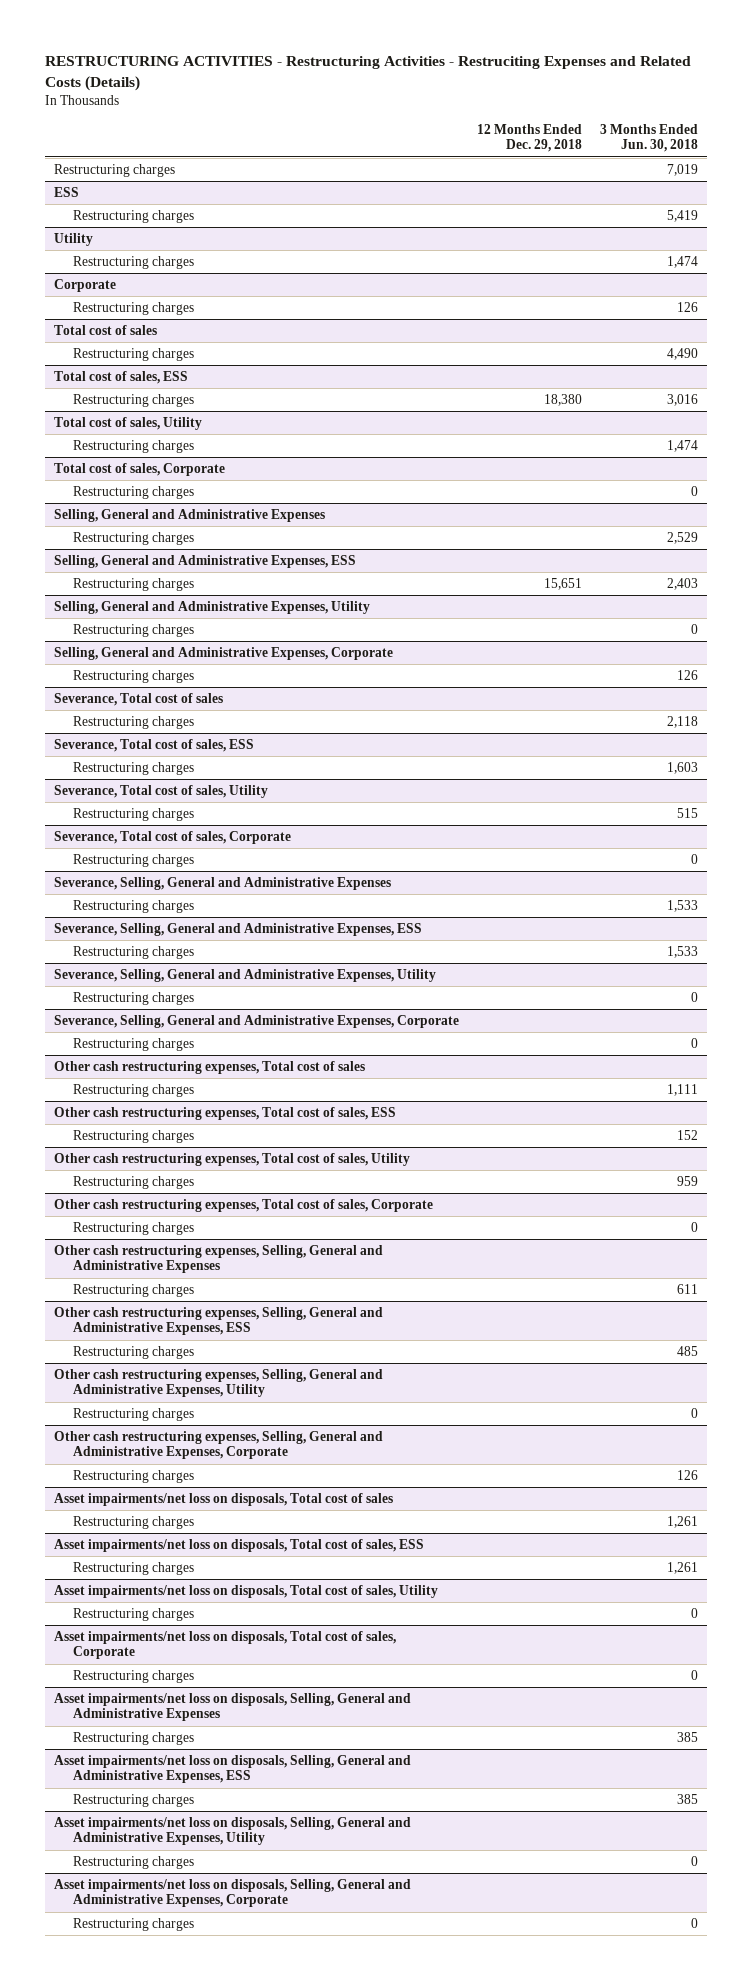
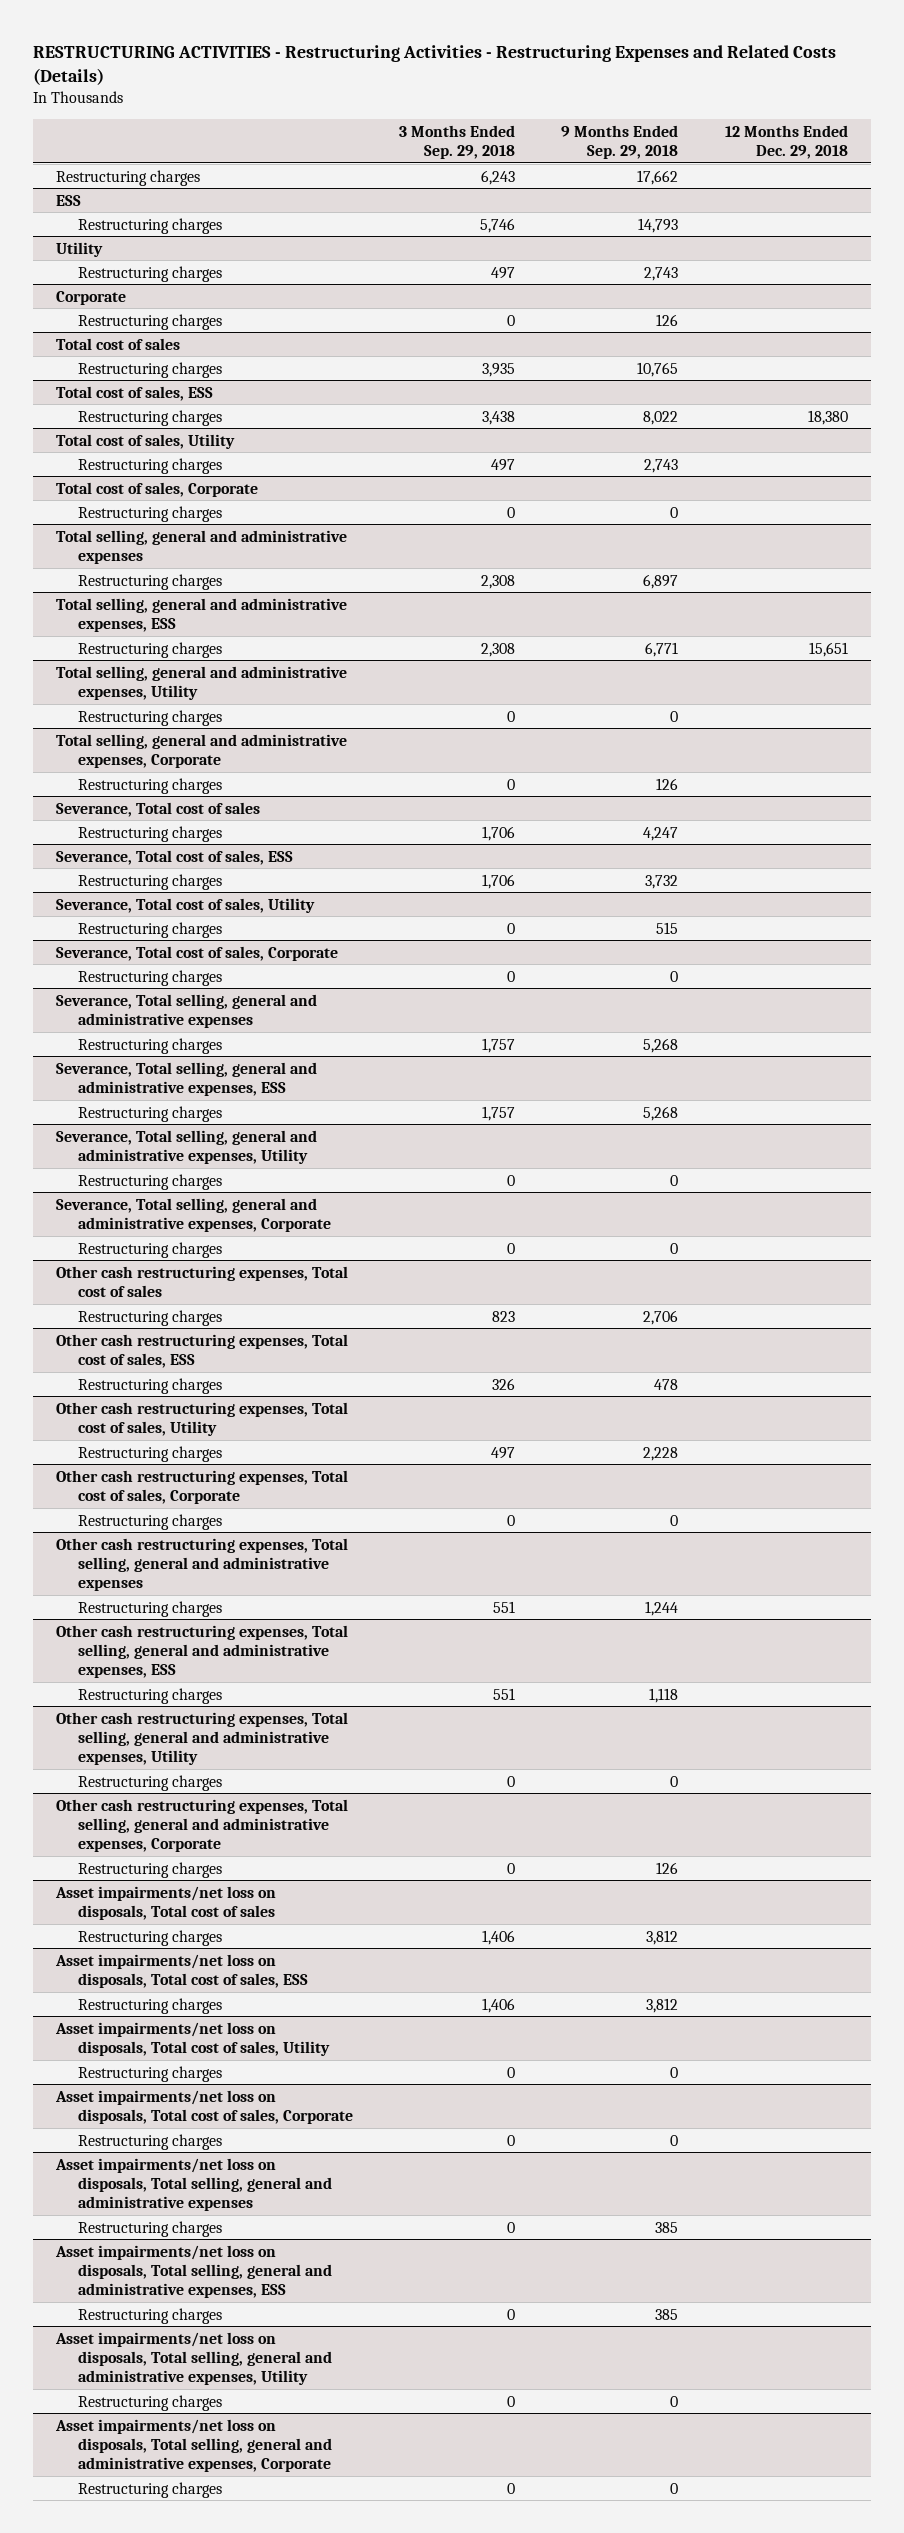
[45,55,692,91] RESTRUCTURING ACTIVITIES - Restructuring Activities - Restruciting Expenses and Related Costs (Details) -> [33,44,837,86] RESTRUCTURING ACTIVITIES - Restructuring Activities - Restructuring Expenses and Related Costs (Details)
[600,123,699,153] 3 Months Ended Jun. 30, 2018 -> none
none -> [399,124,516,160] 3 Months Ended Sep. 29, 2018
none -> [561,124,679,160] 9 Months Ended Sep. 29, 2018
[54,508,326,522] Selling, General and Administrative Expenses -> [56,529,348,564] Total selling, general and administrative expenses
[54,554,357,568] Selling, General and Administrative Expenses, ESS -> [56,597,348,632] Total selling, general and administrative expenses, ESS
[54,600,371,614] Selling, General and Administrative Expenses, Utility -> [56,665,348,700] Total selling, general and administrative expenses, Utility
[54,646,394,660] Selling, General and Administrative Expenses, Corporate -> [56,733,348,768] Total selling, general and administrative expenses, Corporate
[54,876,392,890] Severance, Selling, General and Administrative Expenses -> [56,993,318,1028] Severance, Total selling, general and administrative expenses
[54,922,423,936] Severance, Selling, General and Administrative Expenses, ESS -> [56,1061,318,1096] Severance, Total selling, general and administrative expenses, ESS
[54,968,437,982] Severance, Selling, General and Administrative Expenses, Utility -> [56,1129,318,1164] Severance, Total selling, general and administrative expenses, Utility
[54,1014,460,1028] Severance, Selling, General and Administrative Expenses, Corporate -> [56,1197,331,1232] Severance, Total selling, general and administrative expenses, Corporate
[54,1244,384,1274] Other cash restructuring expenses, Selling, General and Administrative Expenses -> [56,1537,349,1592] Other cash restructuring expenses, Total selling, general and administrative expenses
[54,1306,384,1336] Other cash restructuring expenses, Selling, General and Administrative Expenses, ESS -> [56,1624,349,1679] Other cash restructuring expenses, Total selling, general and administrative expenses, ESS
[54,1368,384,1398] Other cash restructuring expenses, Selling, General and Administrative Expenses, Utility -> [56,1711,349,1766] Other cash restructuring expenses, Total selling, general and administrative expenses, Utility
[54,1430,384,1460] Other cash restructuring expenses, Selling, General and Administrative Expenses, Corporate -> [56,1798,349,1853] Other cash restructuring expenses, Total selling, general and administrative expenses, Corporate
[54,1692,412,1722] Asset impairments/net loss on disposals, Selling, General and Administrative Expenses -> [55,2157,332,2212] Asset impairments/net loss on disposals, Total selling, general and administrative expenses
[54,1754,412,1784] Asset impairments/net loss on disposals, Selling, General and Administrative Expenses, ESS -> [55,2244,332,2299] Asset impairments/net loss on disposals, Total selling, general and administrative expenses, ESS
[54,1816,412,1846] Asset impairments/net loss on disposals, Selling, General and Administrative Expenses, Utility -> [55,2331,332,2386] Asset impairments/net loss on disposals, Total selling, general and administrative expenses, Utility
[54,1878,412,1908] Asset impairments/net loss on disposals, Selling, General and Administrative Expenses, Corporate -> [55,2418,332,2473] Asset impairments/net loss on disposals, Total selling, general and administrative expenses, Corporate

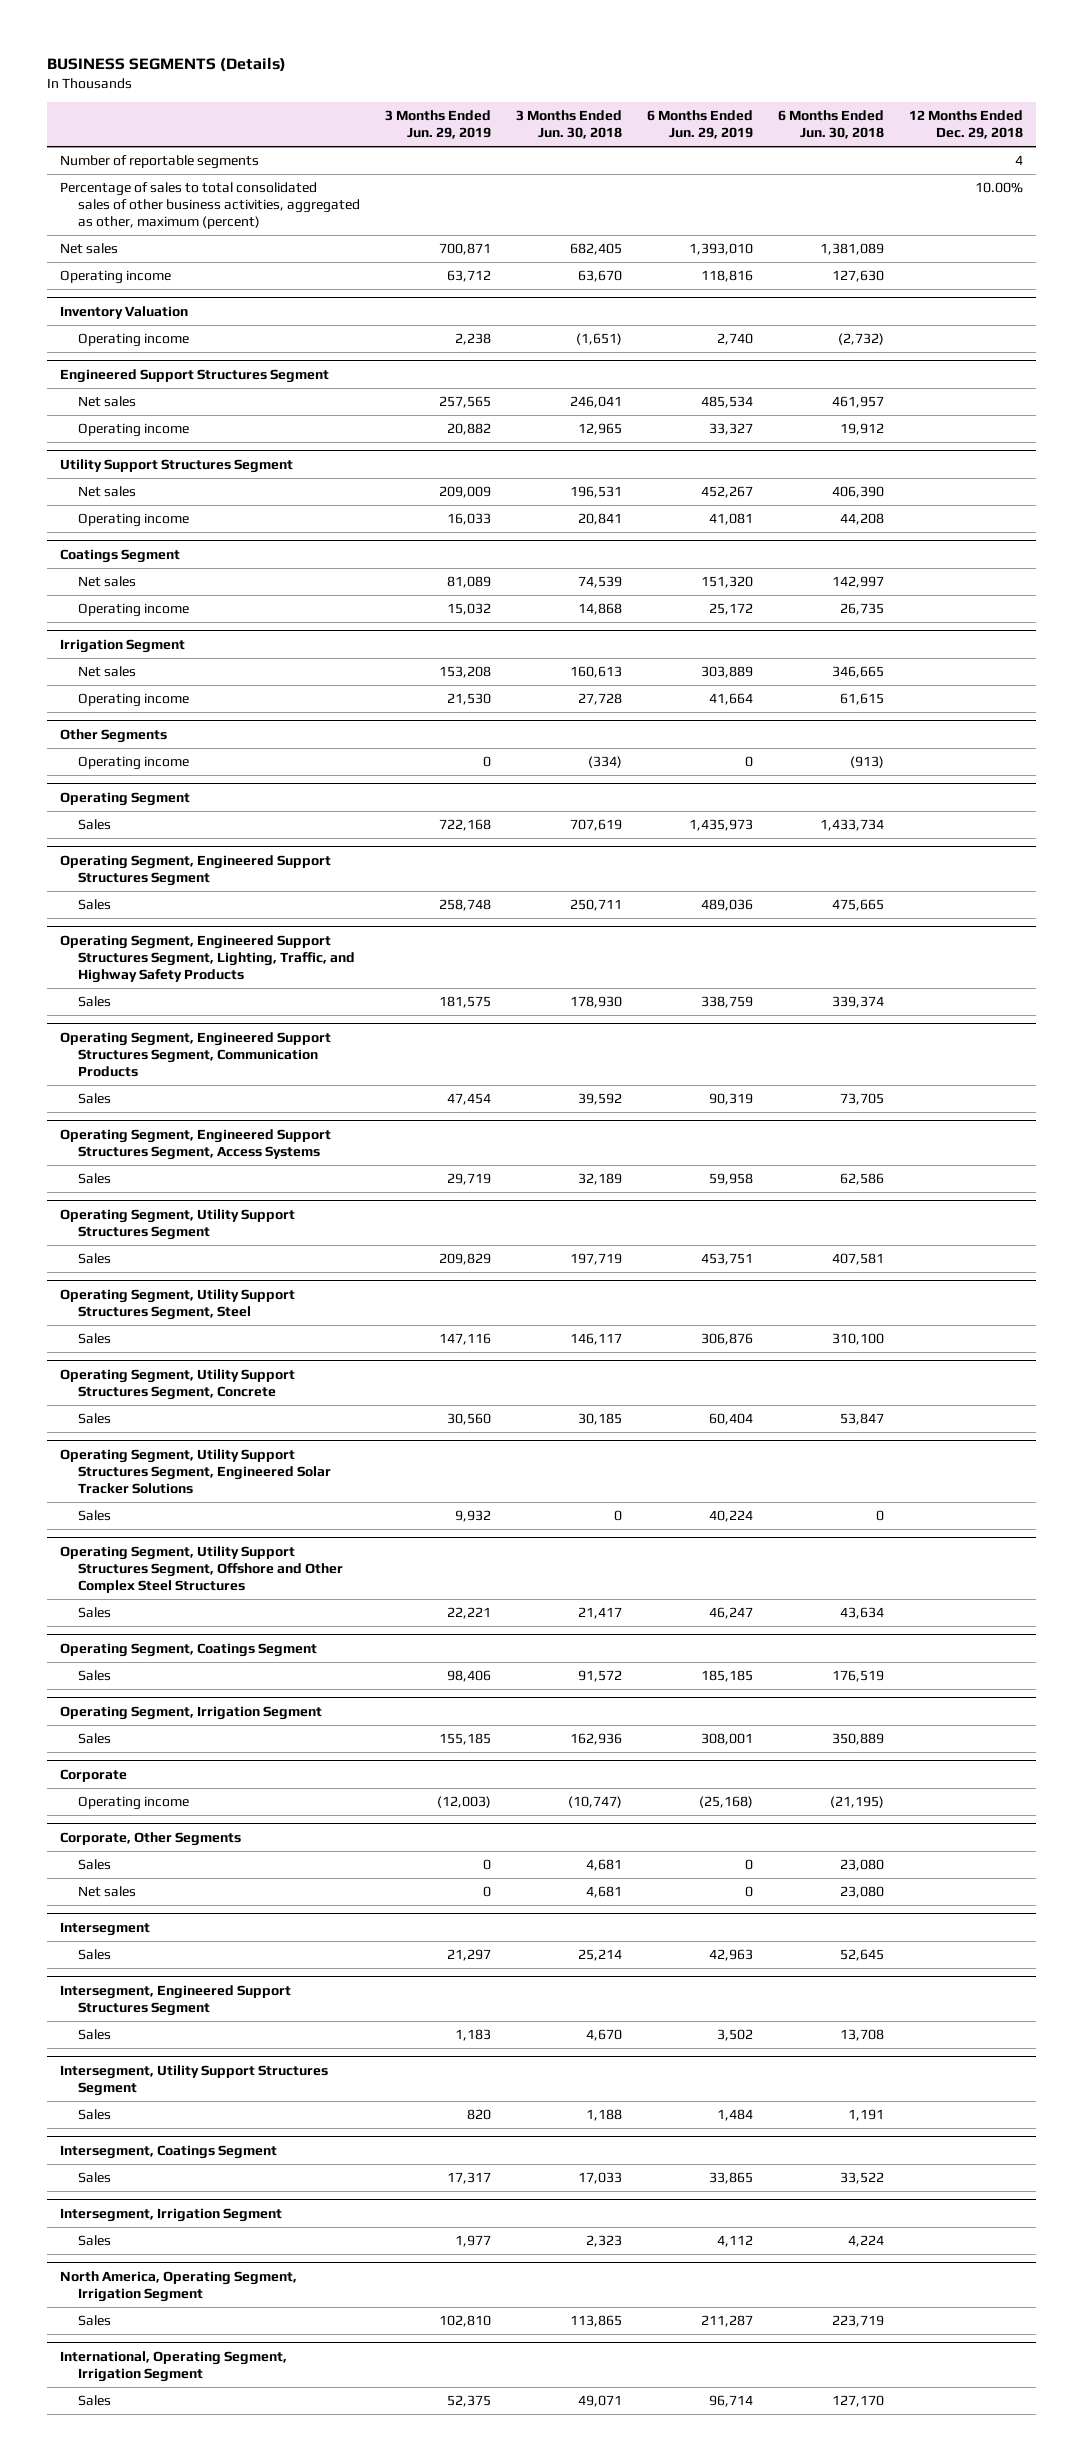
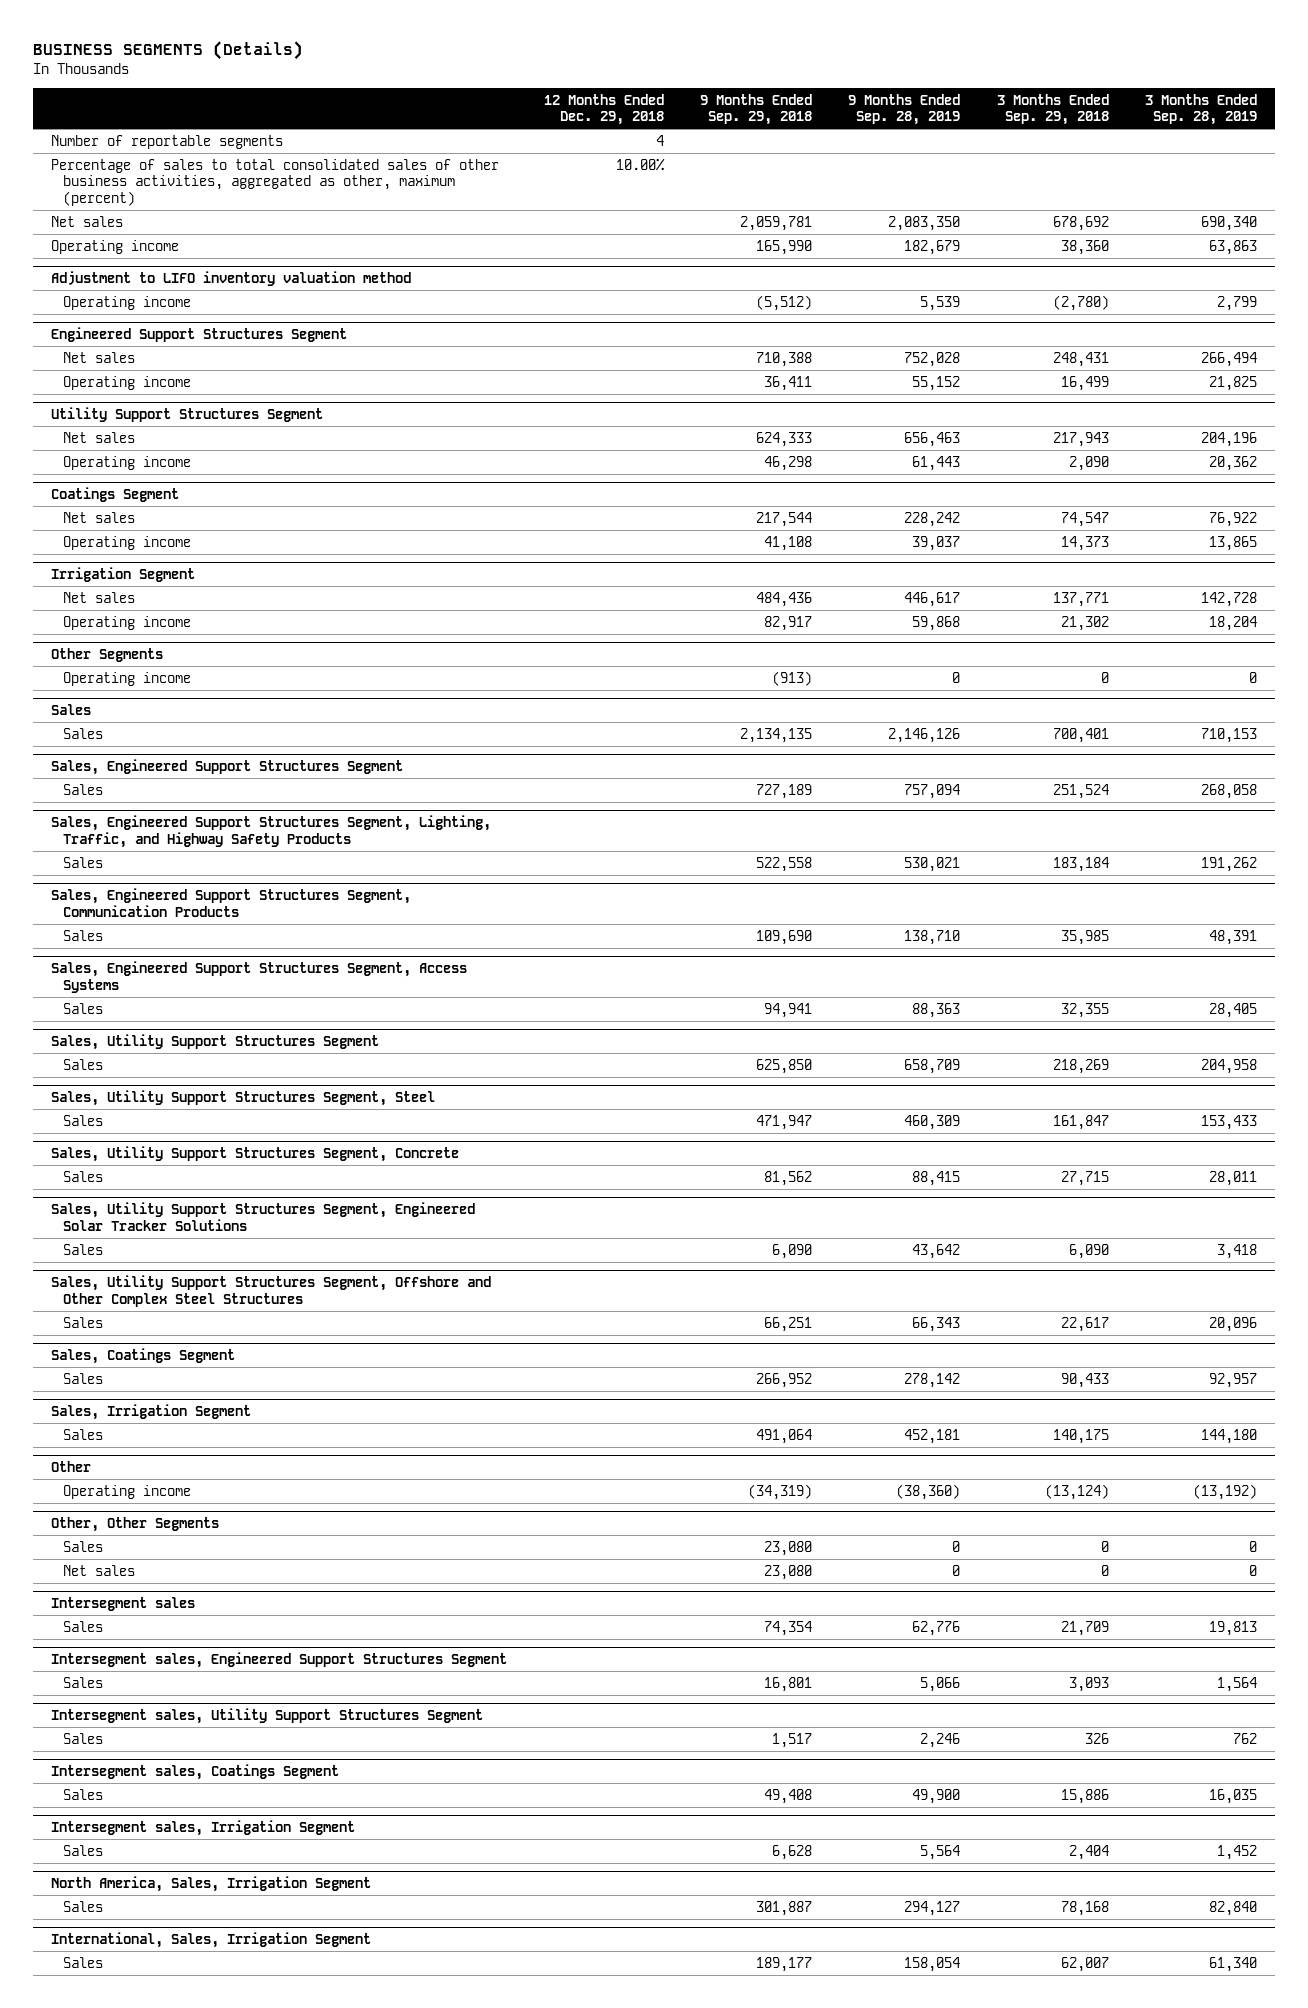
[385,110,492,140] 3 Months Ended Jun. 29, 2019 -> none
[516,110,623,140] 3 Months Ended Jun. 30, 2018 -> none
[647,110,754,140] 6 Months Ended Jun. 29, 2019 -> none
[778,110,885,140] 6 Months Ended Jun. 30, 2018 -> none
none -> [699,93,812,126] 9 Months Ended Sep. 29, 2018
none -> [848,93,961,126] 9 Months Ended Sep. 28, 2019
none -> [996,93,1109,126] 3 Months Ended Sep. 29, 2018
none -> [1144,93,1257,126] 3 Months Ended Sep. 28, 2019
[59,305,188,319] Inventory Valuation -> [51,271,412,287] Adjustment to LIFO inventory valuation method
[59,791,190,806] Operating Segment -> [51,704,92,716] Sales
[59,854,331,886] Operating Segment, Engineered Support Structures Segment -> [51,759,404,776] Sales, Engineered Support Structures Segment
[59,934,356,983] Operating Segment, Engineered Support Structures Segment, Lighting, Traffic, and Highway Safety Products -> [51,815,492,848] Sales, Engineered Support Structures Segment, Lighting, Traffic, and Highway Safety Products
[59,1031,331,1077] Operating Segment, Engineered Support Structures Segment, Communication Products -> [51,888,412,917] Sales, Engineered Support Structures Segment, Communication Products
[59,1128,331,1160] Operating Segment, Engineered Support Structures Segment, Access Systems -> [51,961,468,993] Sales, Engineered Support Structures Segment, Access Systems
[59,1208,295,1240] Operating Segment, Utility Support Structures Segment -> [51,1034,380,1051] Sales, Utility Support Structures Segment
[59,1288,295,1320] Operating Segment, Utility Support Structures Segment, Steel -> [51,1090,436,1107] Sales, Utility Support Structures Segment, Steel
[59,1368,295,1400] Operating Segment, Utility Support Structures Segment, Concrete -> [51,1146,460,1163] Sales, Utility Support Structures Segment, Concrete
[59,1448,332,1494] Operating Segment, Utility Support Structures Segment, Engineered Solar Tracker Solutions -> [51,1202,476,1231] Sales, Utility Support Structures Segment, Engineered Solar Tracker Solutions
[59,1545,344,1593] Operating Segment, Utility Support Structures Segment, Offshore and Other Complex Steel Structures -> [51,1275,492,1307] Sales, Utility Support Structures Segment, Offshore and Other Complex Steel Structures
[59,1642,317,1657] Operating Segment, Coatings Segment -> [51,1348,236,1365] Sales, Coatings Segment
[59,1705,322,1720] Operating Segment, Irrigation Segment -> [51,1404,252,1421] Sales, Irrigation Segment
[59,1768,127,1782] Corporate -> [51,1461,92,1473] Other
[59,1831,241,1846] Corporate, Other Segments -> [51,1517,220,1533] Other, Other Segments
[59,1921,150,1936] Intersegment -> [51,1597,196,1612] Intersegment sales
[59,1984,291,2016] Intersegment, Engineered Support Structures Segment -> [51,1652,508,1669] Intersegment sales, Engineered Support Structures Segment
[59,2064,328,2096] Intersegment, Utility Support Structures Segment -> [51,1708,484,1725] Intersegment sales, Utility Support Structures Segment
[59,2144,277,2159] Intersegment, Coatings Segment -> [51,1764,340,1781] Intersegment sales, Coatings Segment
[59,2207,282,2222] Intersegment, Irrigation Segment -> [51,1820,356,1837] Intersegment sales, Irrigation Segment
[59,2270,297,2302] North America, Operating Segment, Irrigation Segment -> [51,1876,372,1893] North America, Sales, Irrigation Segment
[59,2350,287,2382] International, Operating Segment, Irrigation Segment -> [51,1932,372,1949] International, Sales, Irrigation Segment

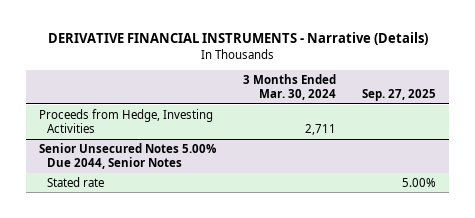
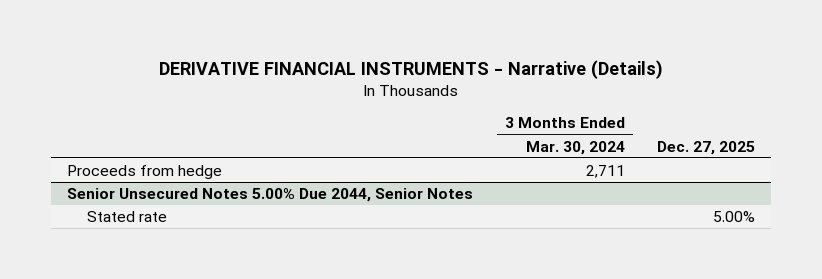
[362,88,437,101] Sep. 27, 2025 -> none
none -> [657,140,756,155] Dec. 27, 2025
[39,108,214,134] Proceeds from Hedge, Investing Activities -> [67,165,223,180] Proceeds from hedge

